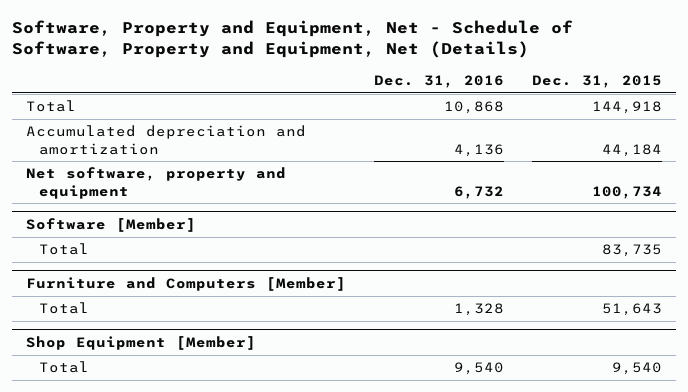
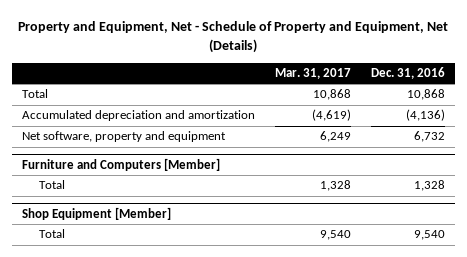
[12,20,574,59] Software, Property and Equipment, Net - Schedule of Software, Property and Equipment, Net (Details) -> [18,21,449,54] Property and Equipment, Net - Schedule of Property and Equipment, Net (Details)
[531,74,662,88] Dec. 31, 2015 -> none
none -> [274,68,351,80] Mar. 31, 2017
[454,143,505,157] 4,136 -> [405,109,445,122] (4,136)
[26,217,197,232] Software [Member] -> none
[38,243,89,256] Total -> none

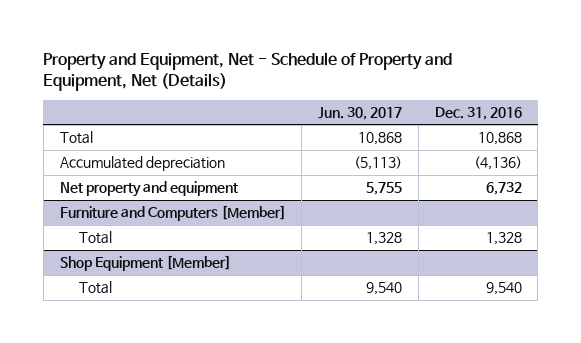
[274,68,351,80] Mar. 31, 2017 -> none
none -> [318,106,403,120] Jun. 30, 2017
[21,110,255,122] Accumulated depreciation and amortization -> [59,156,225,172] Accumulated depreciation
[21,131,226,143] Net software, property and equipment -> [59,181,238,198] Net property and equipment

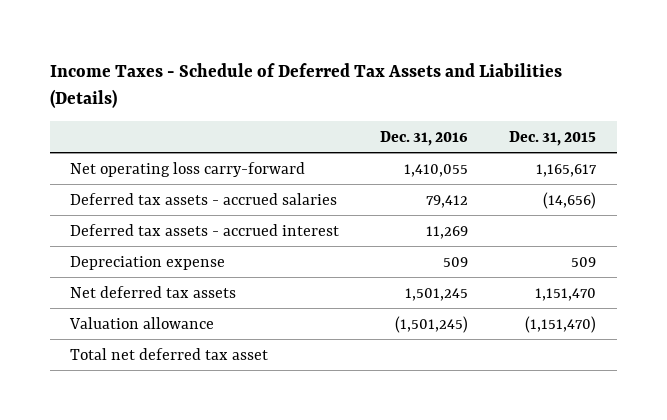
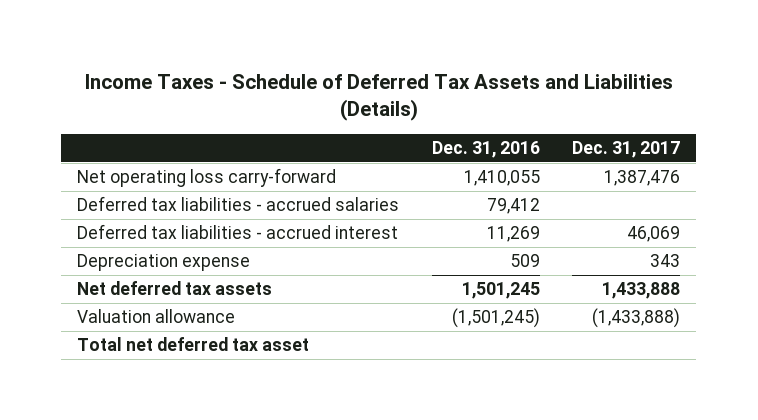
[509,130,597,146] Dec. 31, 2015 -> none
none -> [572,141,681,159] Dec. 31, 2017
[70,192,338,205] Deferred tax assets - accrued salaries -> [77,196,400,212] Deferred tax liabilities - accrued salaries
[70,223,340,236] Deferred tax assets - accrued interest -> [77,224,399,240] Deferred tax liabilities - accrued interest

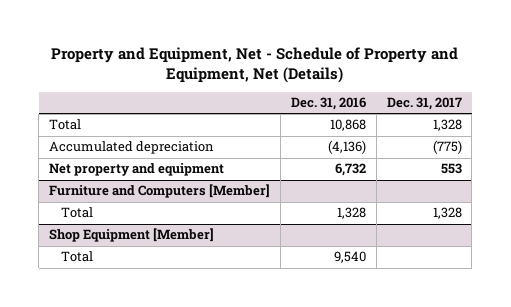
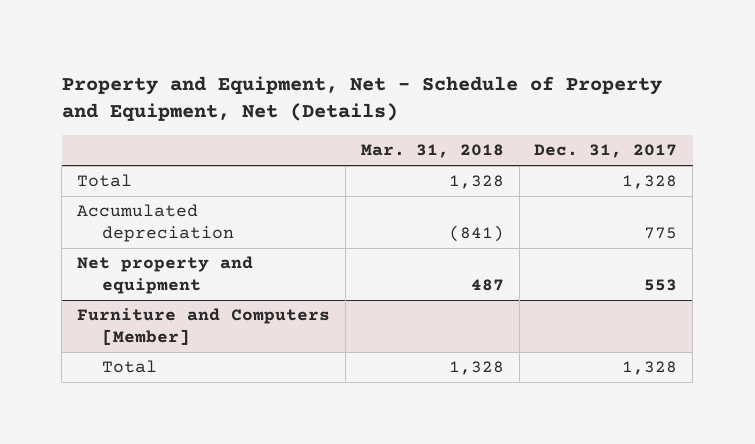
[290,97,366,111] Dec. 31, 2016 -> none
none -> [360,144,504,159] Mar. 31, 2018
[432,140,462,155] (775) -> [644,227,678,240] 775
[49,228,215,243] Shop Equipment [Member] -> none
[61,251,94,263] Total -> none

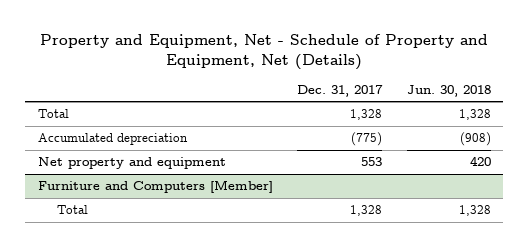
[360,144,504,159] Mar. 31, 2018 -> none
none -> [407,84,492,97] Jun. 30, 2018
[644,227,678,240] 775 -> [351,132,383,147] (775)

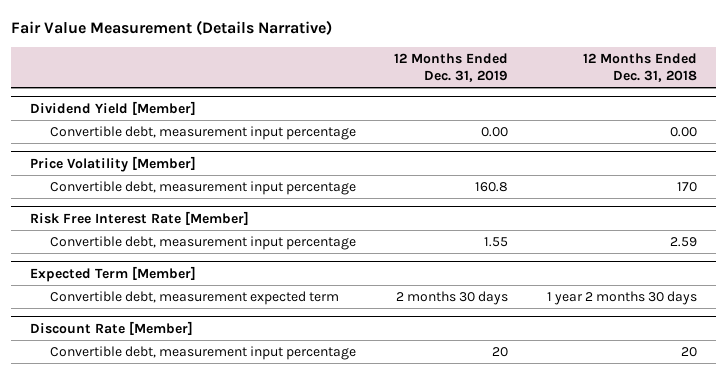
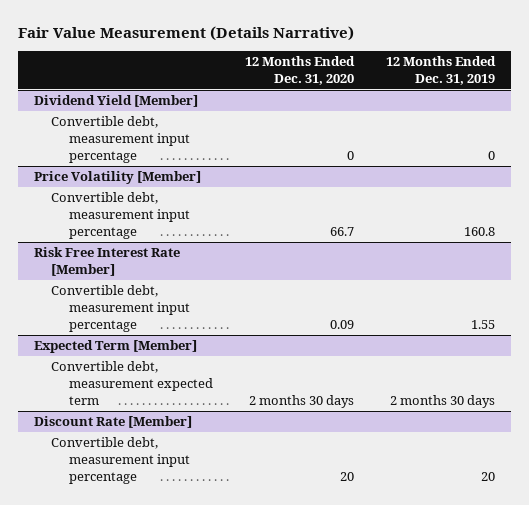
[582,52,697,82] 12 Months Ended Dec. 31, 2018 -> none
none -> [245,56,356,85] 12 Months Ended Dec. 31, 2020
[481,127,509,138] 0.00 -> [488,150,496,160] 0

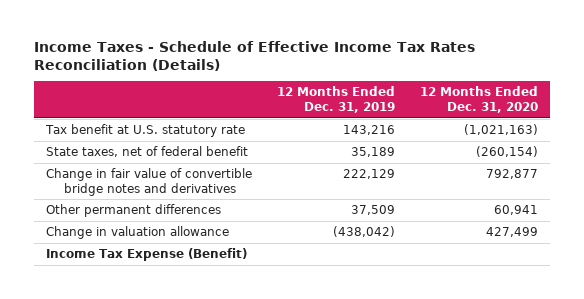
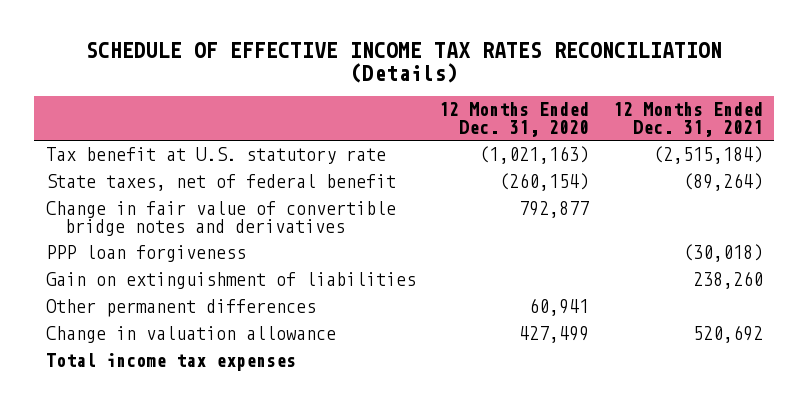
[33,40,475,71] Income Taxes - Schedule of Effective Income Tax Rates Reconciliation (Details) -> [86,41,723,84] SCHEDULE OF EFFECTIVE INCOME TAX RATES RECONCILIATION (Details)
[276,86,395,113] 12 Months Ended Dec. 31, 2019 -> none
none -> [612,102,763,138] 12 Months Ended Dec. 31, 2021
none -> [46,245,247,263] PPP loan forgiveness
none -> [46,272,417,290] Gain on extinguishment of liabilities
[46,248,248,262] Income Tax Expense (Benefit) -> [46,353,297,372] Total income tax expenses

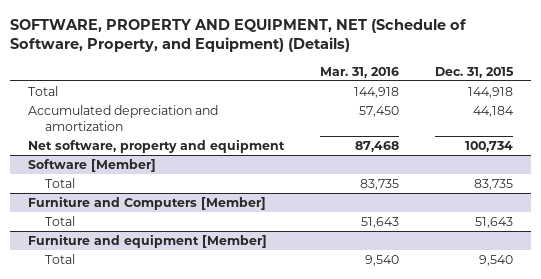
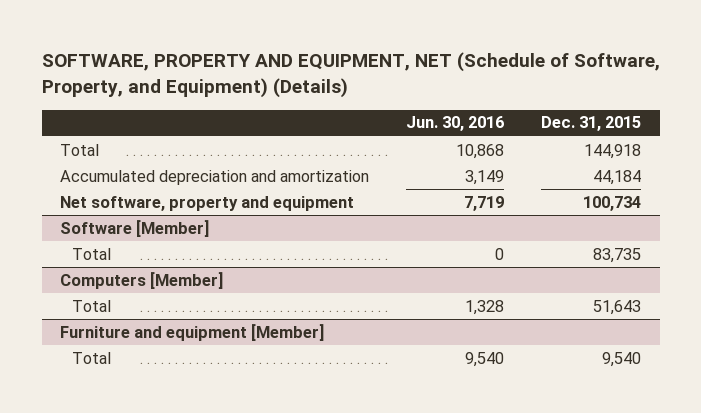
[319,66,399,78] Mar. 31, 2016 -> none
none -> [406,116,505,132] Jun. 30, 2016
[28,196,267,211] Furniture and Computers [Member] -> [60,271,224,289] Computers [Member]

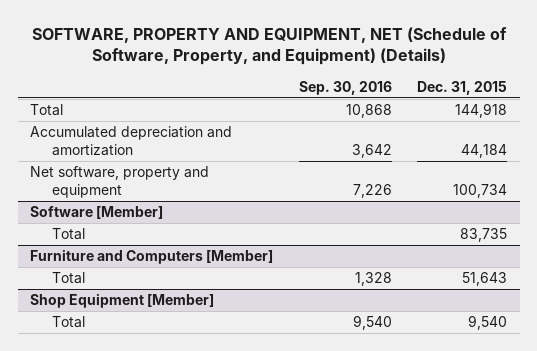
[406,116,505,132] Jun. 30, 2016 -> none
none -> [298,80,392,95] Sep. 30, 2016
[60,271,224,289] Computers [Member] -> [30,249,274,265] Furniture and Computers [Member]
[60,323,325,341] Furniture and equipment [Member] -> [30,293,215,309] Shop Equipment [Member]

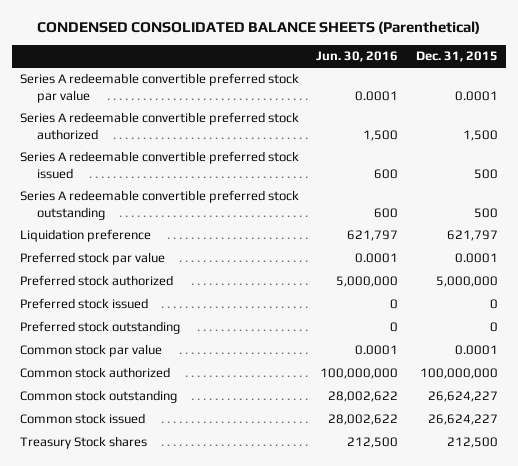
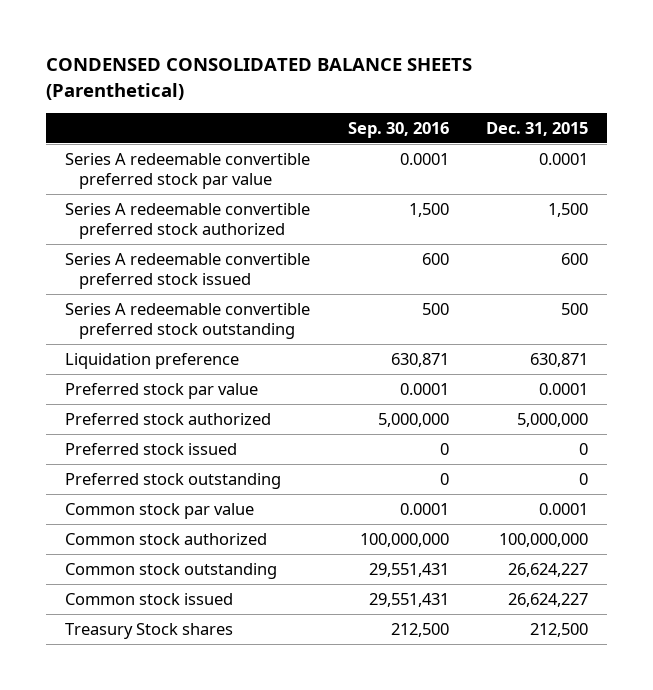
[316,51,399,63] Jun. 30, 2016 -> none
none -> [347,121,449,138] Sep. 30, 2016
[473,169,498,180] 500 -> [561,252,589,265] 600
[446,230,498,242] 621,797 -> [530,352,589,367] 630,871

